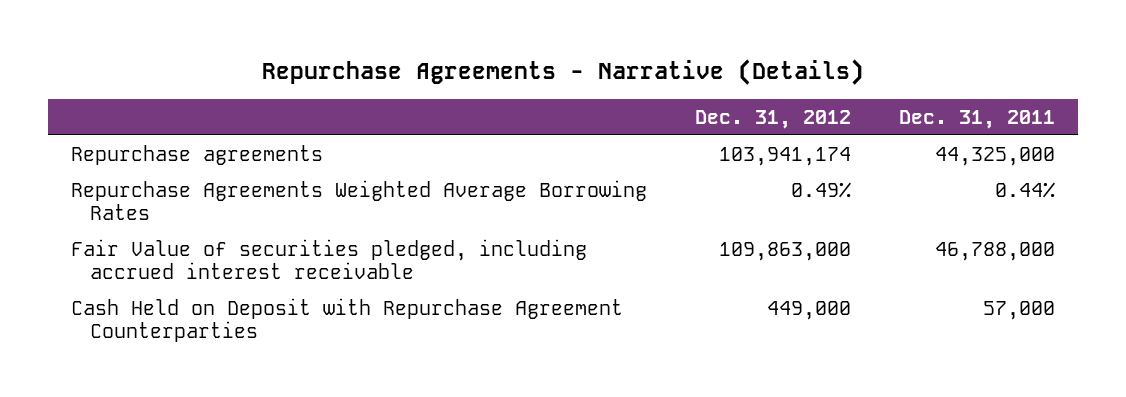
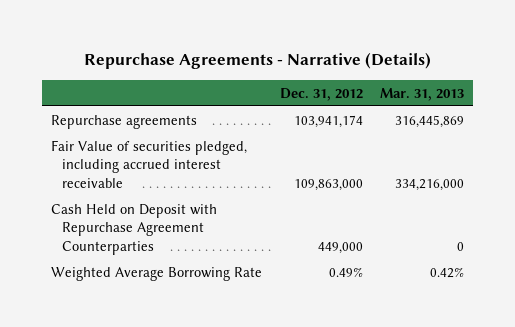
[898,109,1055,129] Dec. 31, 2011 -> none
none -> [380,87,465,101] Mar. 31, 2013
[71,179,648,221] Repurchase Agreements Weighted Average Borrowing Rates -> none
none -> [51,266,263,281] Weighted Average Borrowing Rate

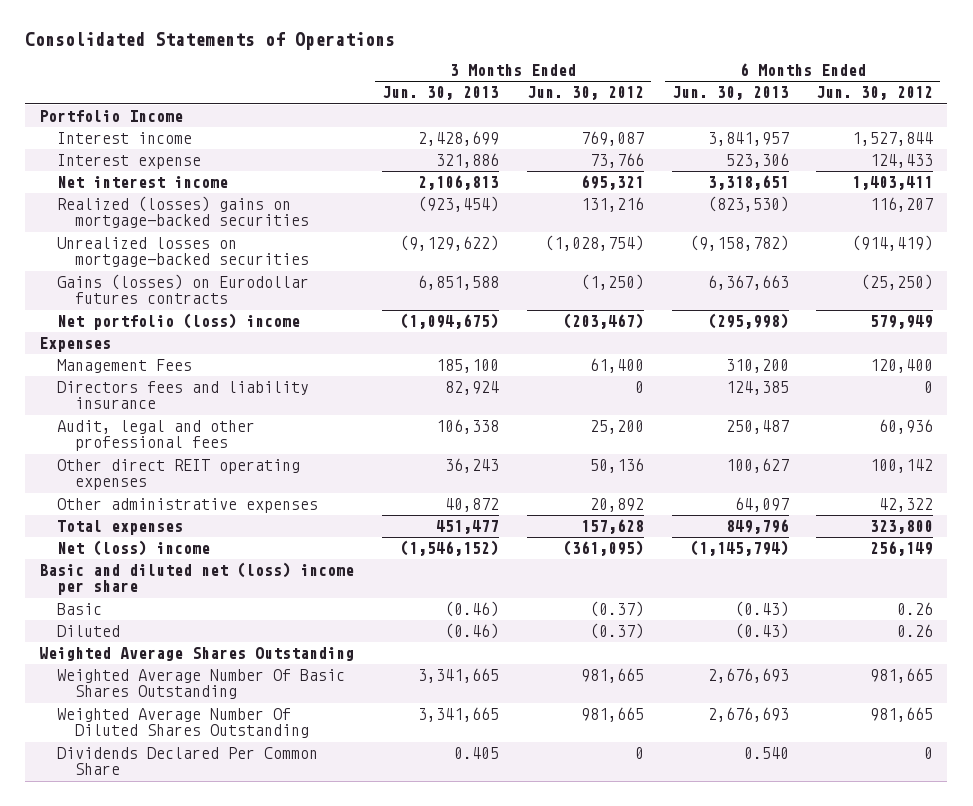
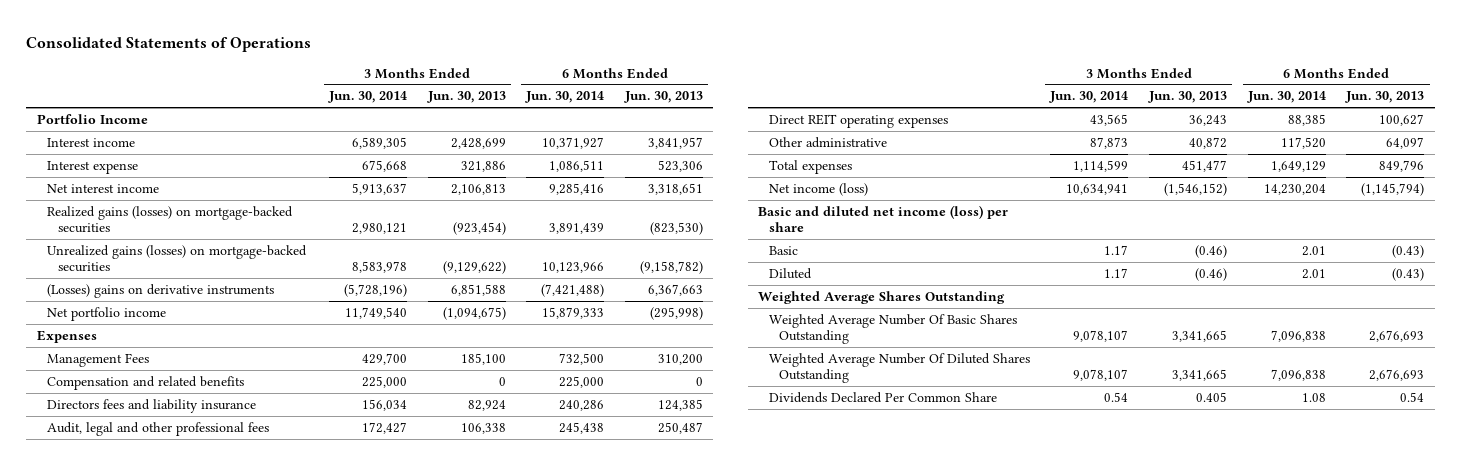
[526,86,644,101] Jun. 30, 2012 -> none
[816,86,934,101] Jun. 30, 2012 -> none
none -> [327,91,407,104] Jun. 30, 2014
none -> [525,91,605,104] Jun. 30, 2014
[57,196,310,229] Realized (losses) gains on mortgage-backed securities -> [47,205,294,234] Realized gains (losses) on mortgage-backed securities
[57,237,310,268] Unrealized losses on mortgage-backed securities -> [47,244,308,273] Unrealized gains (losses) on mortgage-backed securities
[57,274,310,305] Gains (losses) on Eurodollar futures contracts -> [47,283,275,298] (Losses) gains on derivative instruments
[57,313,301,331] Net portfolio (loss) income -> [47,306,167,321] Net portfolio income
none -> [47,375,245,390] Compensation and related benefits
[57,459,301,491] Other direct REIT operating expenses -> [768,113,948,128] Direct REIT operating expenses
[57,498,319,514] Other administrative expenses -> [768,136,887,148] Other administrative
[57,540,211,557] Net (loss) income -> [768,182,868,196] Net income (loss)
[39,562,355,596] Basic and diluted net (loss) income per share -> [758,204,1009,233] Basic and diluted net income (loss) per share
[743,747,789,760] 0.540 -> [1400,391,1425,402] 0.54

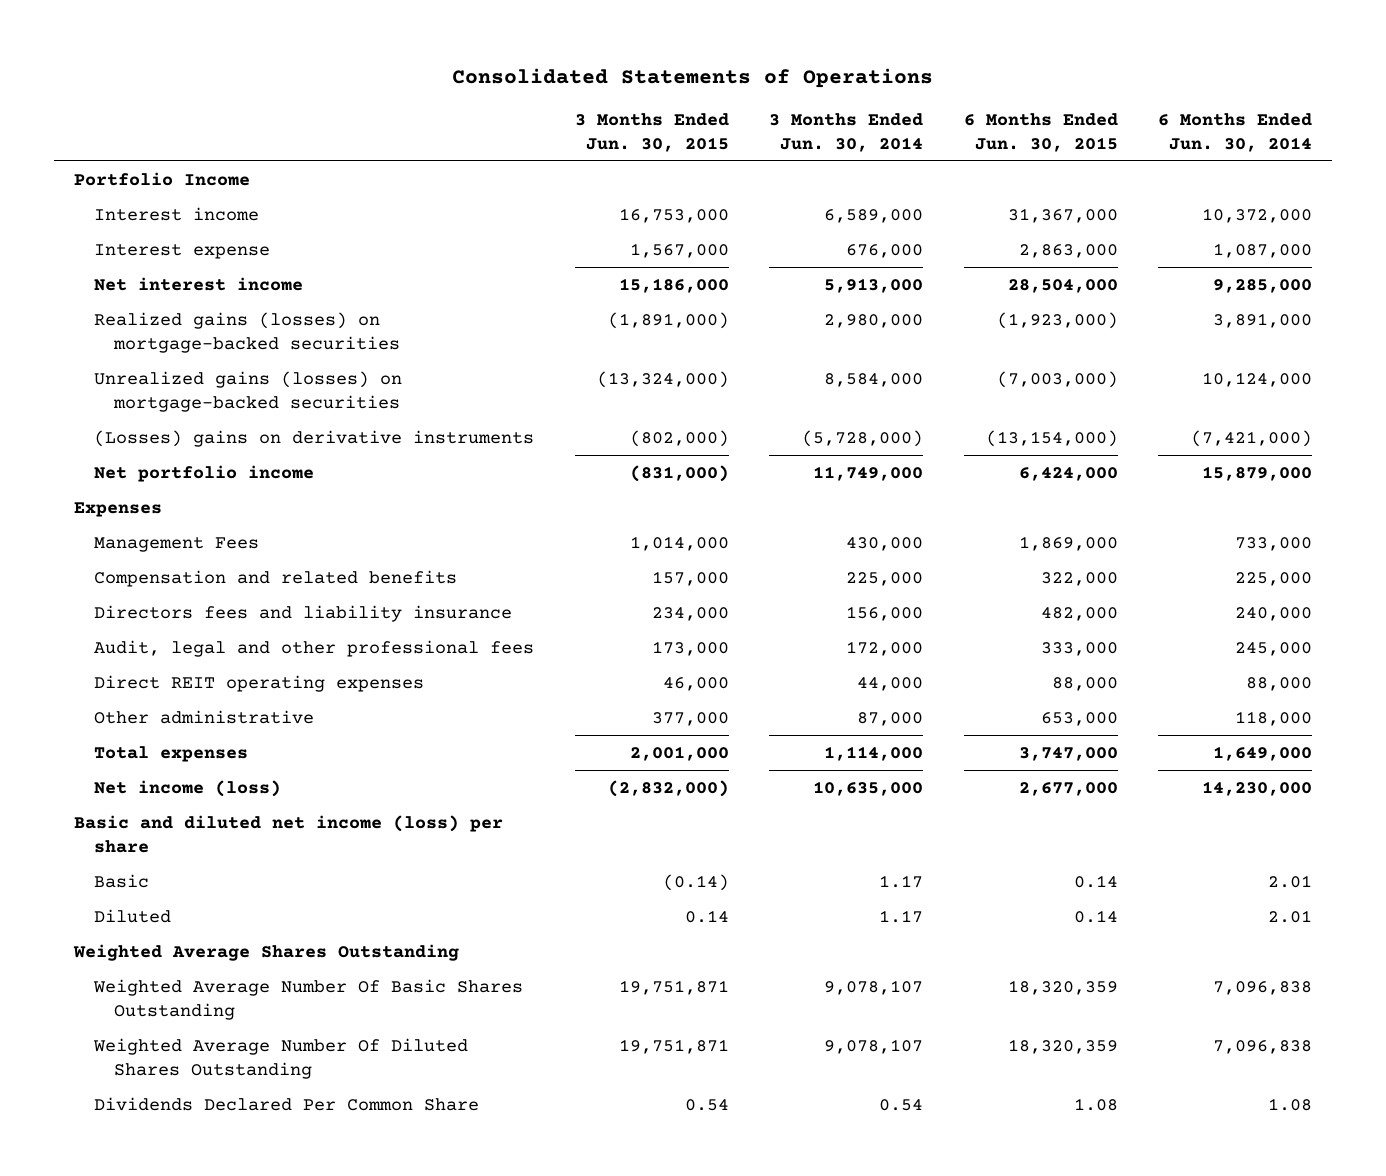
[426,91,506,104] Jun. 30, 2013 -> none
[623,91,703,104] Jun. 30, 2013 -> none
none -> [574,112,729,152] 3 Months Ended Jun. 30, 2015
none -> [963,112,1118,152] 6 Months Ended Jun. 30, 2015
[351,136,407,149] 6,589,305 -> [824,209,924,224] 6,589,000
[542,136,605,149] 10,371,927 -> [1202,208,1313,224] 10,372,000
[361,159,407,172] 675,668 -> [846,244,924,259] 676,000
[549,159,605,172] 1,086,511 -> [1213,243,1313,259] 1,087,000
[351,182,407,195] 5,913,637 -> [824,278,924,294] 5,913,000
[549,182,605,195] 9,285,416 -> [1213,279,1313,294] 9,285,000
[351,223,407,235] 2,980,121 -> [824,314,924,329] 2,980,000
[549,223,605,235] 3,891,439 -> [1213,313,1313,329] 3,891,000
[351,261,407,274] 8,583,978 -> [824,373,924,388] 8,584,000
[542,262,605,274] 10,123,966 -> [1202,372,1313,388] 10,124,000
[343,283,407,297] (5,728,196) -> [802,430,924,448] (5,728,000)
[541,283,605,297] (7,421,488) -> [1191,430,1313,448] (7,421,000)
[344,306,407,319] 11,749,540 -> [813,466,924,482] 11,749,000
[542,306,605,319] 15,879,333 -> [1202,466,1313,482] 15,879,000
[361,352,407,365] 429,700 -> [846,537,924,552] 430,000
[559,352,605,365] 732,500 -> [1235,537,1313,552] 733,000
[361,398,407,411] 156,034 -> [846,606,924,622] 156,000
[559,399,605,411] 240,286 -> [1235,607,1313,622] 240,000
[361,421,407,434] 172,427 -> [846,641,924,657] 172,000
[559,421,605,434] 245,438 -> [1235,642,1313,657] 245,000
[1090,113,1129,126] 43,565 -> [857,677,924,692] 44,000
[1287,113,1326,126] 88,385 -> [1246,677,1313,692] 88,000
[1090,136,1129,149] 87,873 -> [857,712,924,727] 87,000
[1280,136,1326,149] 117,520 -> [1235,711,1313,727] 118,000
[1073,159,1129,172] 1,114,599 -> [824,746,924,762] 1,114,000
[1270,160,1326,172] 1,649,129 -> [1213,746,1313,762] 1,649,000
[1066,183,1129,195] 10,634,941 -> [813,781,924,797] 10,635,000
[1263,183,1326,195] 14,230,204 -> [1202,781,1313,797] 14,230,000

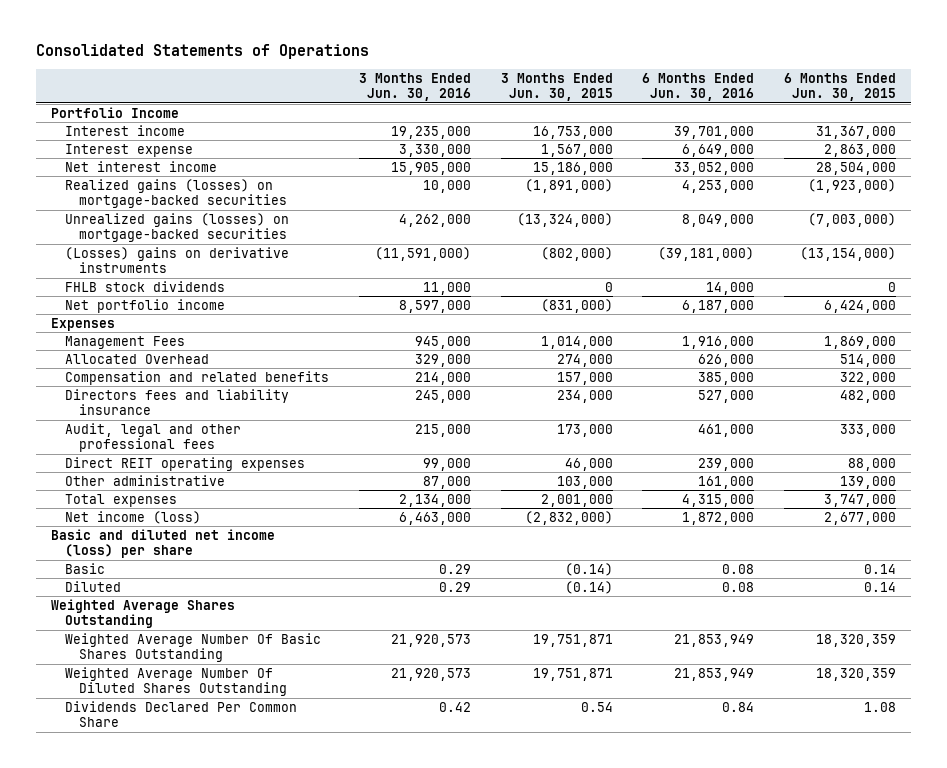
[769,112,924,152] 3 Months Ended Jun. 30, 2014 -> none
[1158,112,1313,152] 6 Months Ended Jun. 30, 2014 -> none
none -> [358,72,471,102] 3 Months Ended Jun. 30, 2016
none -> [642,72,755,102] 6 Months Ended Jun. 30, 2016
none -> [64,280,225,292] FHLB stock dividends
none -> [64,353,209,364] Allocated Overhead
[651,712,729,727] 377,000 -> [556,475,613,489] 103,000
[1040,712,1118,727] 653,000 -> [840,475,897,489] 139,000
[684,910,729,924] 0.14 -> [564,580,613,594] (0.14)

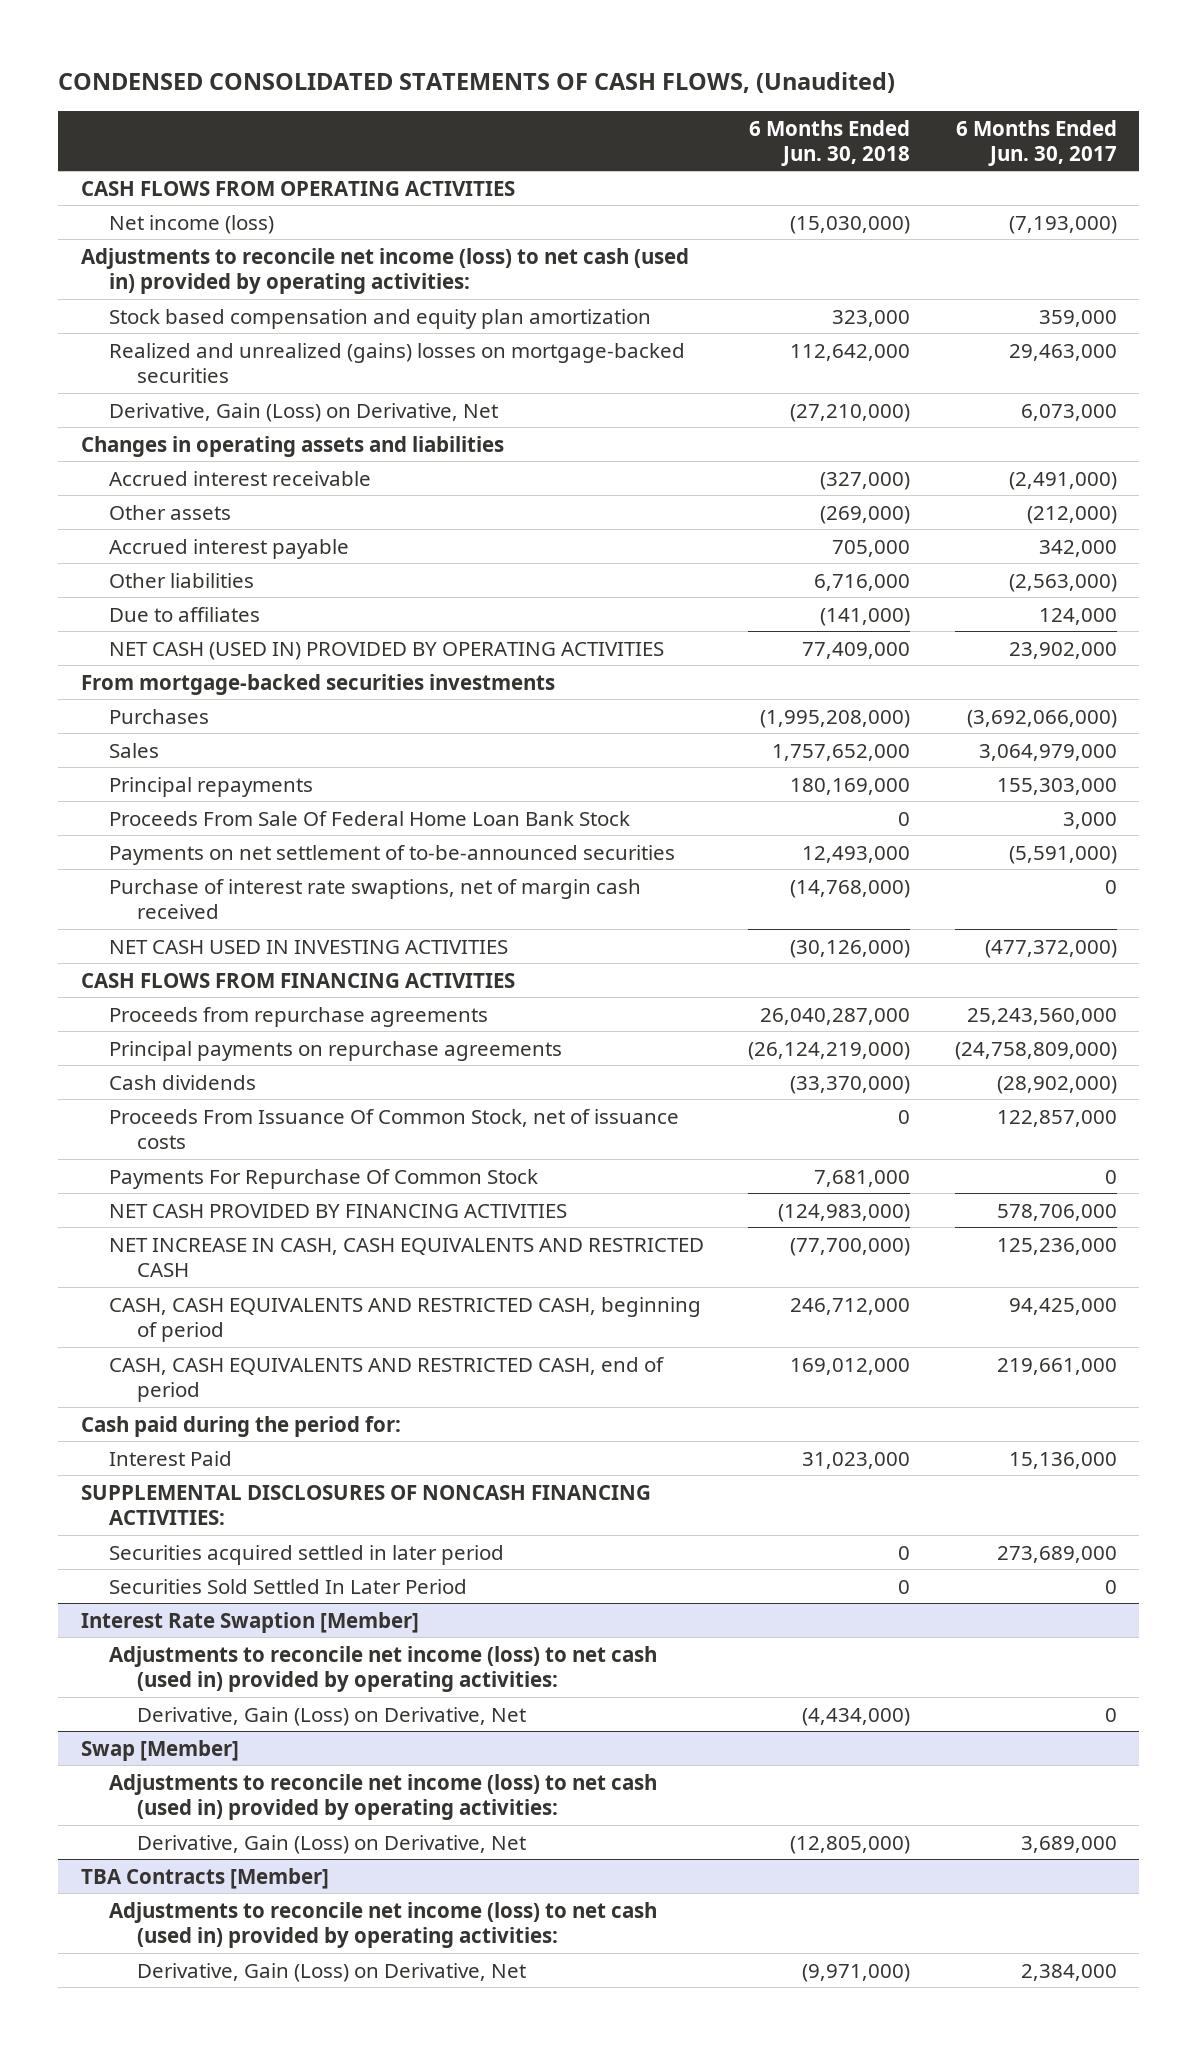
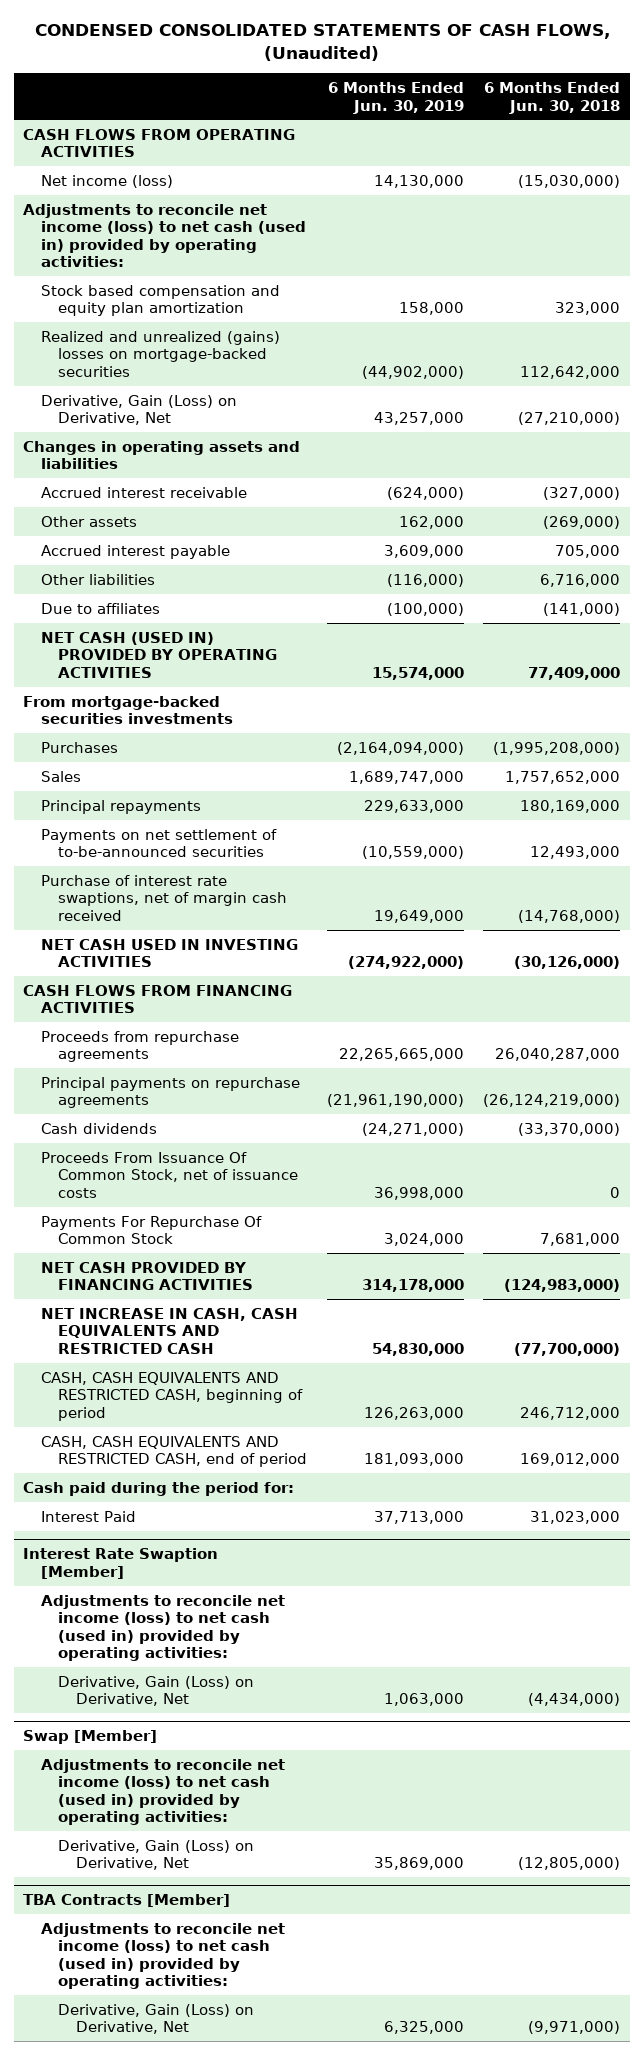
[955,119,1117,166] 6 Months Ended Jun. 30, 2017 -> none
none -> [327,81,464,114] 6 Months Ended Jun. 30, 2019
[108,810,630,826] Proceeds From Sale Of Federal Home Loan Bank Stock -> none
[80,1484,651,1525] SUPPLEMENTAL DISCLOSURES OF NONCASH FINANCING ACTIVITIES: -> none
[108,1544,504,1565] Securities acquired settled in later period -> none
[108,1578,467,1594] Securities Sold Settled In Later Period -> none

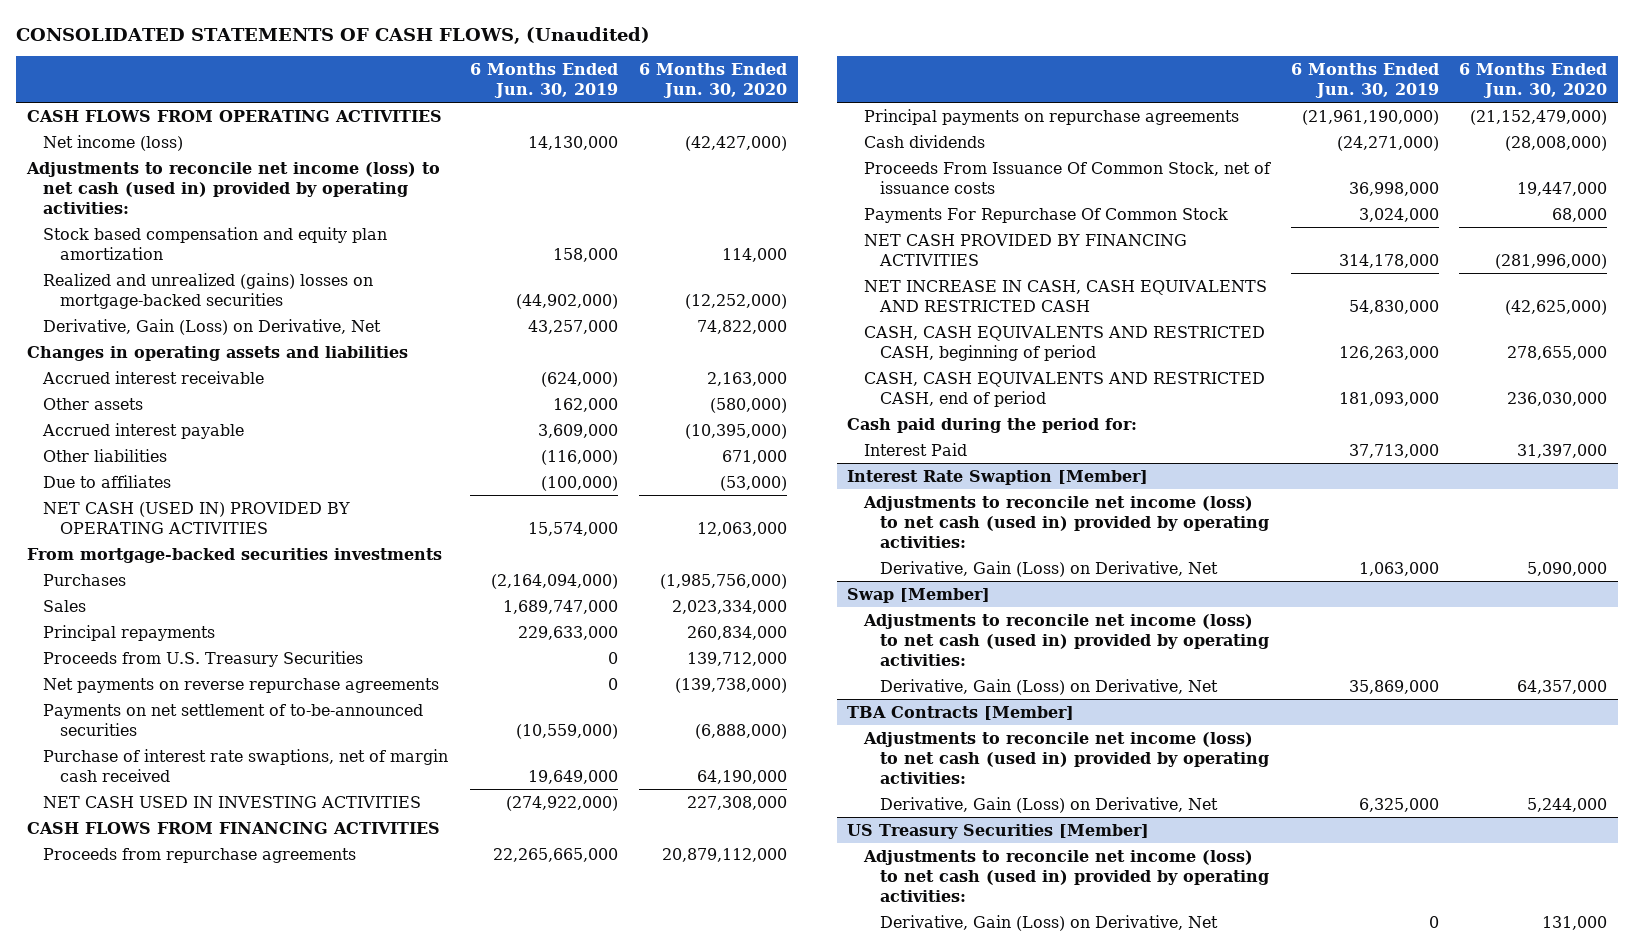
[34,24,610,61] CONDENSED CONSOLIDATED STATEMENTS OF CASH FLOWS, (Unaudited) -> [16,26,651,44] CONSOLIDATED STATEMENTS OF CASH FLOWS, (Unaudited)
[484,81,621,114] 6 Months Ended Jun. 30, 2018 -> none
none -> [639,63,788,98] 6 Months Ended Jun. 30, 2020
none -> [43,650,364,667] Proceeds from U.S. Treasury Securities
none -> [43,677,440,693] Net payments on reverse repurchase agreements
none -> [847,823,1150,839] US Treasury Securities [Member]
none -> [862,849,1269,902] Adjustments to reconcile net income (loss) to net cash (used in) provided by operating activities:
none -> [879,914,1218,931] Derivative, Gain (Loss) on Derivative, Net

